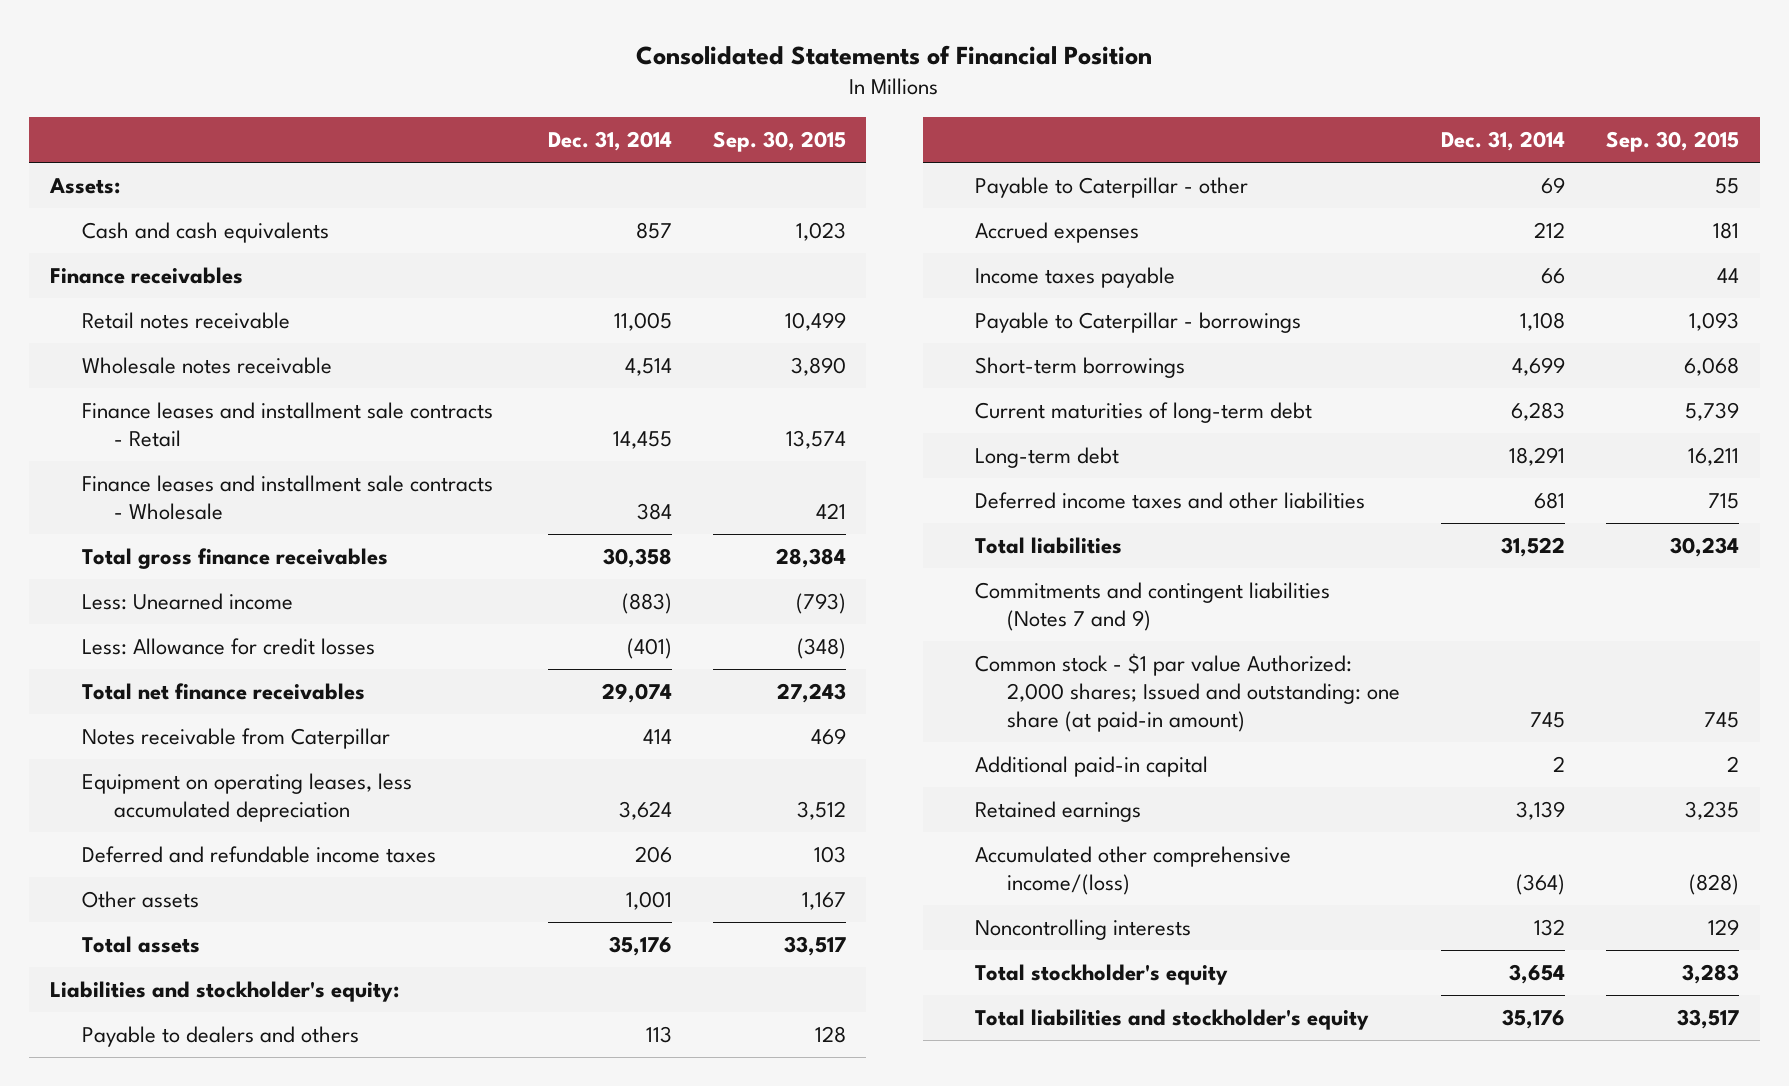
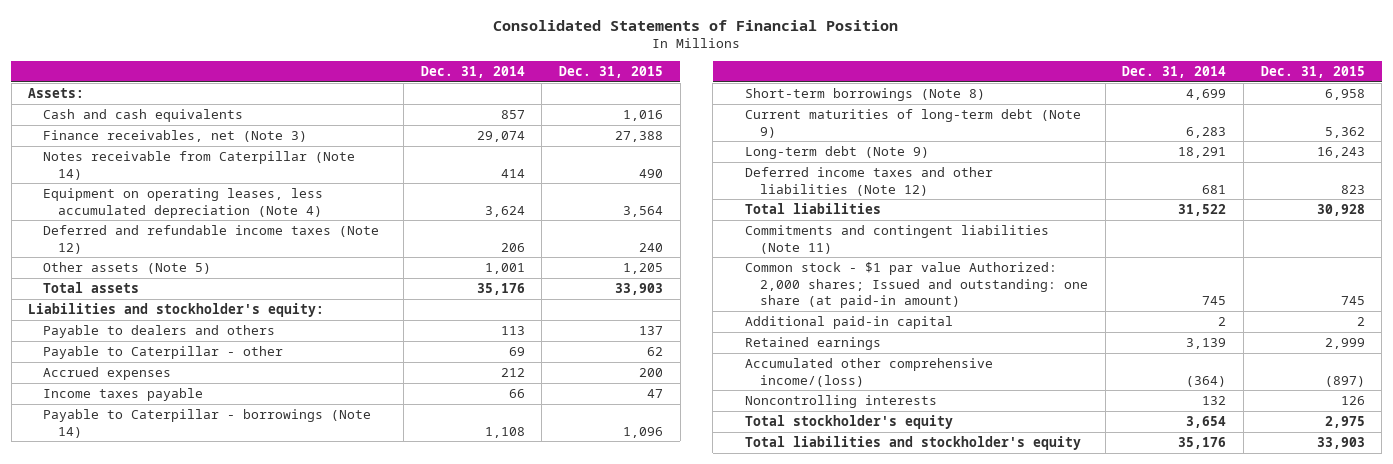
[712,131,846,153] Sep. 30, 2015 -> none
none -> [559,66,664,79] Dec. 31, 2015
[49,267,243,285] Finance receivables -> none
[81,312,290,330] Retail notes receivable -> none
[81,357,332,375] Wholesale notes receivable -> none
[81,402,493,448] Finance leases and installment sale contracts - Retail -> none
[81,475,493,521] Finance leases and installment sale contracts - Wholesale -> none
[81,548,388,570] Total gross finance receivables -> none
[81,593,293,611] Less: Unearned income -> none
[81,638,375,656] Less: Allowance for credit losses -> none
[81,683,365,701] Total net finance receivables -> [43,130,308,143] Finance receivables, net (Note 3)
[81,728,390,750] Notes receivable from Caterpillar -> [43,151,356,180] Notes receivable from Caterpillar (Note 14)
[81,773,412,823] Equipment on operating leases, less accumulated depreciation -> [43,188,324,218] Equipment on operating leases, less accumulated depreciation (Note 4)
[81,846,436,864] Deferred and refundable income taxes -> [43,225,380,254] Deferred and refundable income taxes (Note 12)
[81,891,199,909] Other assets -> [43,262,212,275] Other assets (Note 5)
[975,312,1302,334] Payable to Caterpillar - borrowings -> [43,409,372,438] Payable to Caterpillar - borrowings (Note 14)
[975,357,1186,379] Short-term borrowings -> [744,88,985,102] Short-term borrowings (Note 8)
[975,402,1313,424] Current maturities of long-term debt -> [744,109,1081,138] Current maturities of long-term debt (Note 9)
[975,447,1120,469] Long-term debt -> [744,146,929,160] Long-term debt (Note 9)
[975,492,1366,510] Deferred income taxes and other liabilities -> [744,167,993,196] Deferred income taxes and other liabilities (Note 12)
[975,582,1331,632] Commitments and contingent liabilities (Notes 7 and 9) -> [744,225,1049,254] Commitments and contingent liabilities (Note 11)

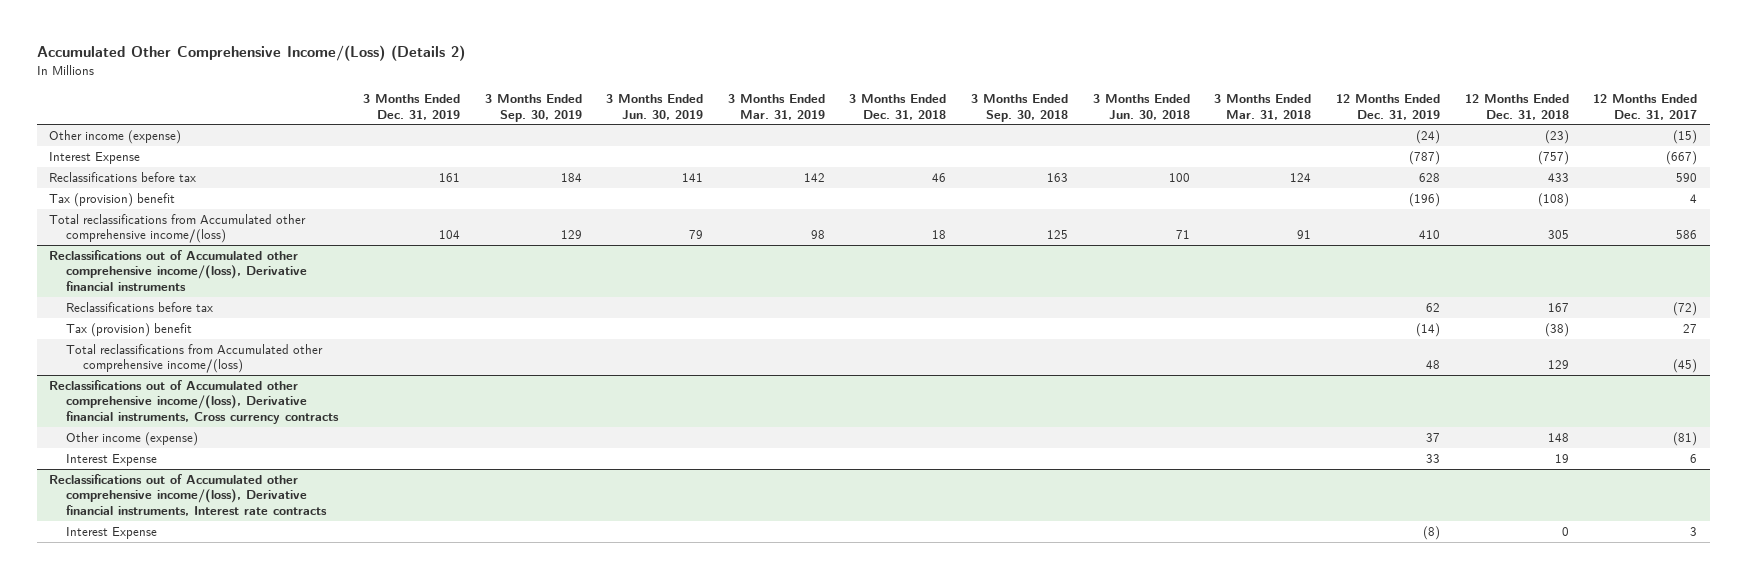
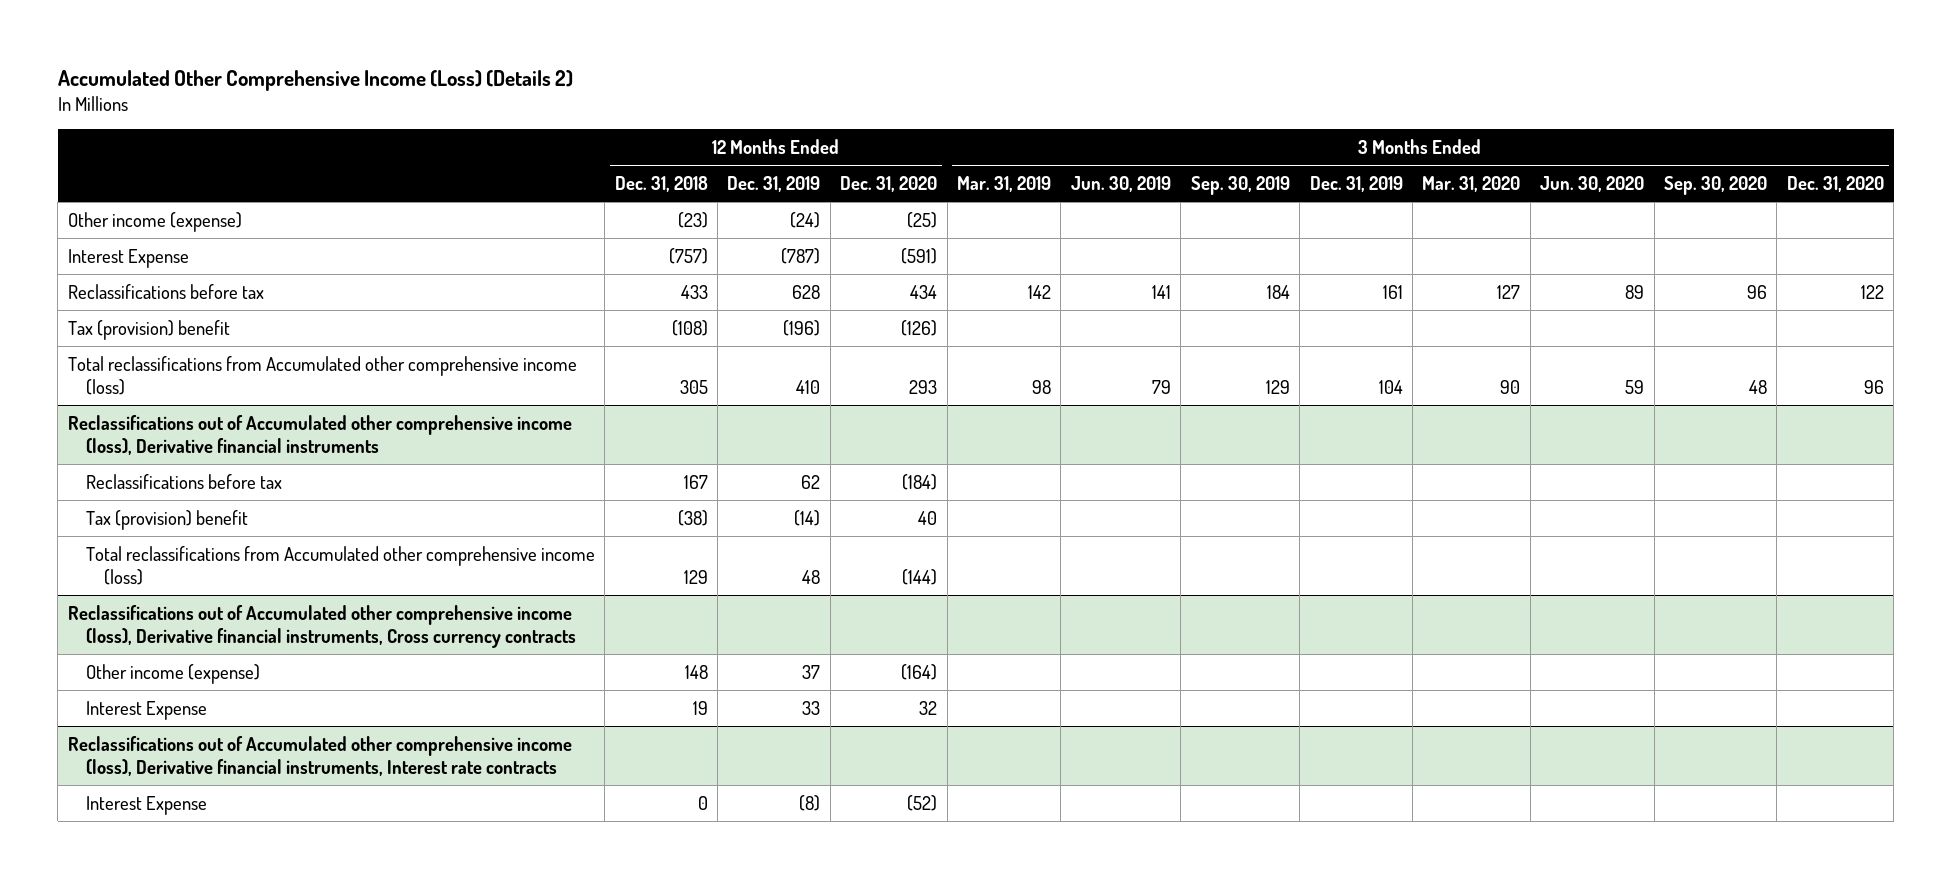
[36,45,465,62] Accumulated Other Comprehensive Income/(Loss) (Details 2) -> [57,70,573,92] Accumulated Other Comprehensive Income (Loss) (Details 2)
[849,94,947,120] 3 Months Ended Dec. 31, 2018 -> none
[971,94,1069,122] 3 Months Ended Sep. 30, 2018 -> none
[1092,94,1190,120] 3 Months Ended Jun. 30, 2018 -> none
[1214,94,1312,120] 3 Months Ended Mar. 31, 2018 -> none
[1593,94,1698,120] 12 Months Ended Dec. 31, 2017 -> none
none -> [840,175,938,192] Dec. 31, 2020
none -> [1422,175,1521,192] Mar. 31, 2020
none -> [1540,175,1645,192] Jun. 30, 2020
none -> [1663,175,1767,195] Sep. 30, 2020
none -> [1786,175,1884,192] Dec. 31, 2020
[48,214,306,244] Total reclassifications from Accumulated other comprehensive income/(loss) -> [67,355,577,395] Total reclassifications from Accumulated other comprehensive income (loss)
[48,250,308,291] Reclassifications out of Accumulated other comprehensive income/(loss), Derivative financial instruments -> [67,414,572,455] Reclassifications out of Accumulated other comprehensive income (loss), Derivative financial instruments
[66,344,324,374] Total reclassifications from Accumulated other comprehensive income/(loss) -> [85,545,595,585] Total reclassifications from Accumulated other comprehensive income (loss)
[48,380,340,424] Reclassifications out of Accumulated other comprehensive income/(loss), Derivative financial instruments, Cross currency contracts -> [67,604,576,648] Reclassifications out of Accumulated other comprehensive income (loss), Derivative financial instruments, Cross currency contracts
[48,474,328,516] Reclassifications out of Accumulated other comprehensive income/(loss), Derivative financial instruments, Interest rate contracts -> [67,735,572,776] Reclassifications out of Accumulated other comprehensive income (loss), Derivative financial instruments, Interest rate contracts

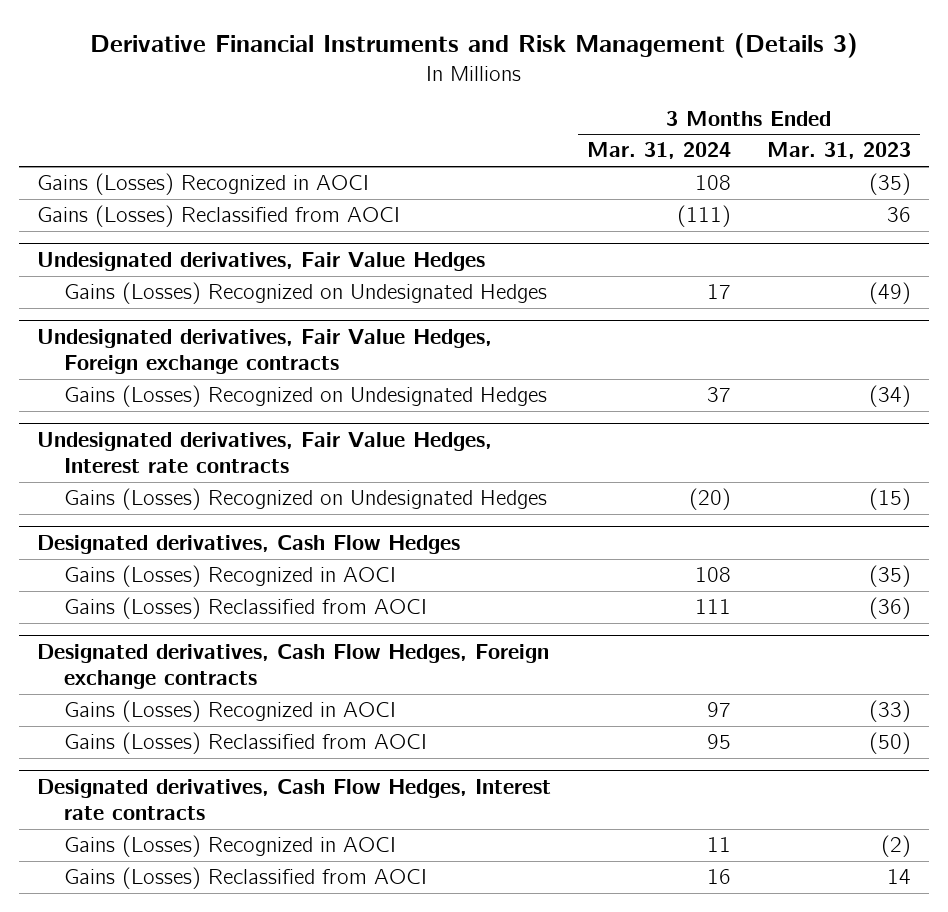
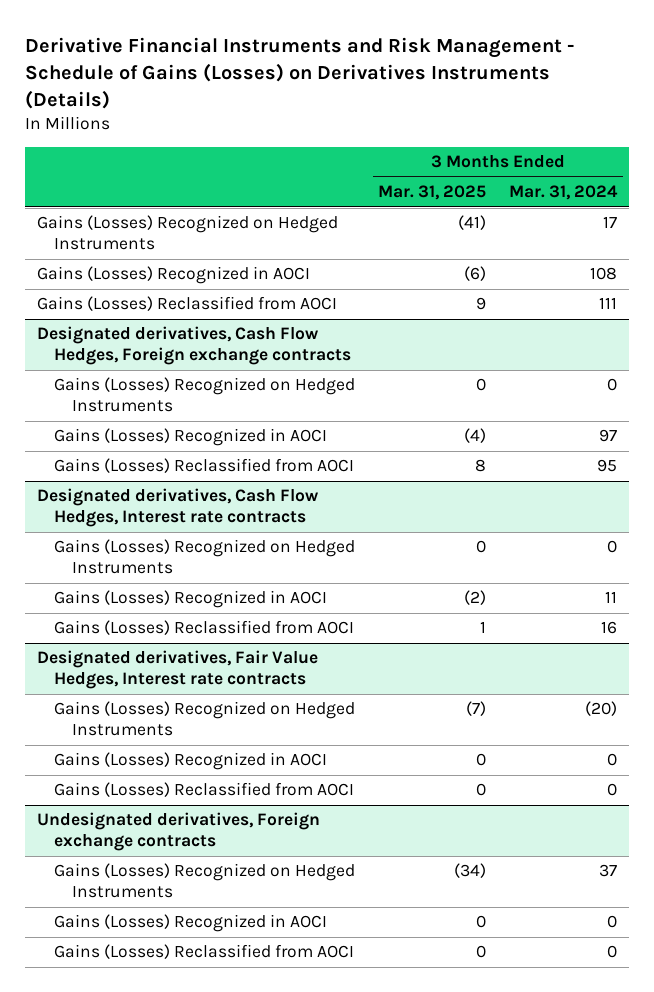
[90,33,859,59] Derivative Financial Instruments and Risk Management (Details 3) -> [25,37,575,109] Derivative Financial Instruments and Risk Management - Schedule of Gains (Losses) on Derivatives Instruments (Details)
[767,142,912,160] Mar. 31, 2023 -> none
none -> [378,185,487,201] Mar. 31, 2025
[37,173,370,196] Gains (Losses) Recognized in AOCI -> none
[37,205,401,228] Gains (Losses) Reclassified from AOCI -> none
[37,252,486,272] Undesignated derivatives, Fair Value Hedges -> none
[37,329,493,375] Undesignated derivatives, Fair Value Hedges, Foreign exchange contracts -> none
[64,385,548,408] Gains (Losses) Recognized on Undesignated Hedges -> none
[37,432,493,474] Undesignated derivatives, Fair Value Hedges, Interest rate contracts -> none
[64,488,548,511] Gains (Losses) Recognized on Undesignated Hedges -> none
[37,535,461,555] Designated derivatives, Cash Flow Hedges -> none
[64,282,548,305] Gains (Losses) Recognized on Undesignated Hedges -> [36,215,338,251] Gains (Losses) Recognized on Hedged Instruments
none -> [54,377,356,413] Gains (Losses) Recognized on Hedged Instruments
none -> [54,539,356,575] Gains (Losses) Recognized on Hedged Instruments
none -> [36,650,318,690] Designated derivatives, Fair Value Hedges, Interest rate contracts
none -> [54,701,356,737] Gains (Losses) Recognized on Hedged Instruments
none -> [54,752,328,771] Gains (Losses) Recognized in AOCI
none -> [54,782,355,798] Gains (Losses) Reclassified from AOCI
none -> [36,812,320,852] Undesignated derivatives, Foreign exchange contracts
none -> [54,863,356,899] Gains (Losses) Recognized on Hedged Instruments
none -> [54,914,328,933] Gains (Losses) Recognized in AOCI
none -> [54,944,355,960] Gains (Losses) Reclassified from AOCI

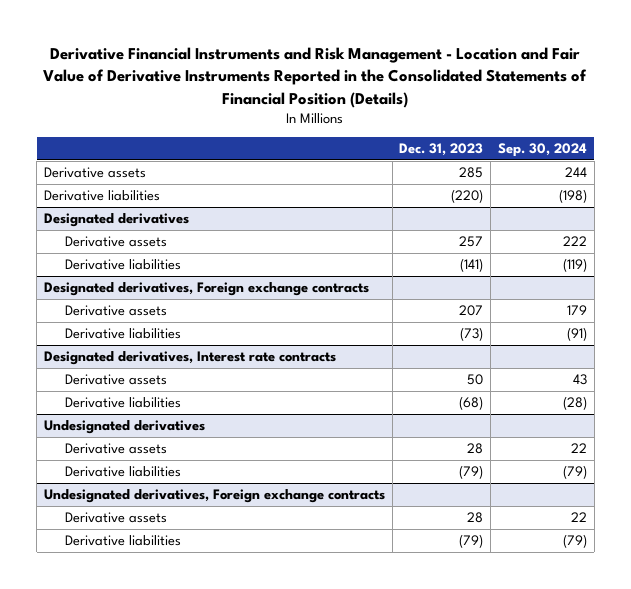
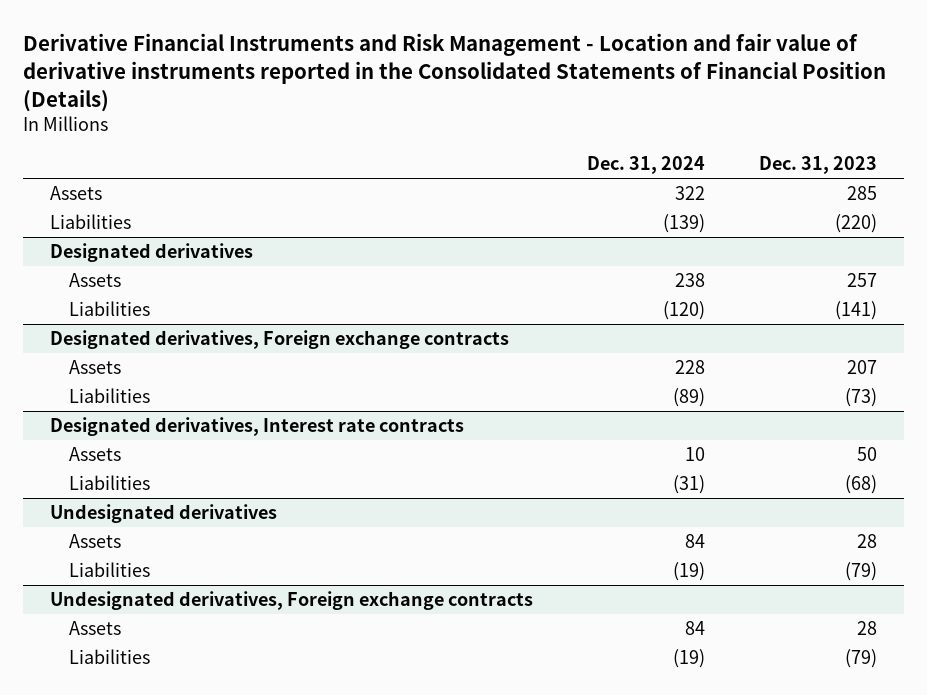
[43,46,588,108] Derivative Financial Instruments and Risk Management - Location and Fair Value of Derivative Instruments Reported in the Consolidated Statements of Financial Position (Details) -> [23,33,887,112] Derivative Financial Instruments and Risk Management - Location and fair value of derivative instruments reported in the Consolidated Statements of Financial Position (Details)
[497,143,587,158] Sep. 30, 2024 -> none
none -> [587,156,706,175] Dec. 31, 2024
[43,167,146,179] Derivative assets -> [50,186,103,201] Assets
[43,190,160,202] Derivative liabilities -> [50,214,132,230] Liabilities
[65,236,168,248] Derivative assets -> [69,273,122,288] Assets
[65,259,182,271] Derivative liabilities -> [69,301,151,317] Liabilities
[65,305,168,317] Derivative assets -> [69,360,122,375] Assets
[65,328,182,340] Derivative liabilities -> [69,388,151,404] Liabilities
[65,374,168,386] Derivative assets -> [69,447,122,462] Assets
[65,397,182,409] Derivative liabilities -> [69,475,151,491] Liabilities
[65,443,168,455] Derivative assets -> [69,534,122,549] Assets
[65,466,182,478] Derivative liabilities -> [69,562,151,578] Liabilities
[65,512,168,524] Derivative assets -> [69,621,122,636] Assets
[65,535,182,547] Derivative liabilities -> [69,649,151,665] Liabilities

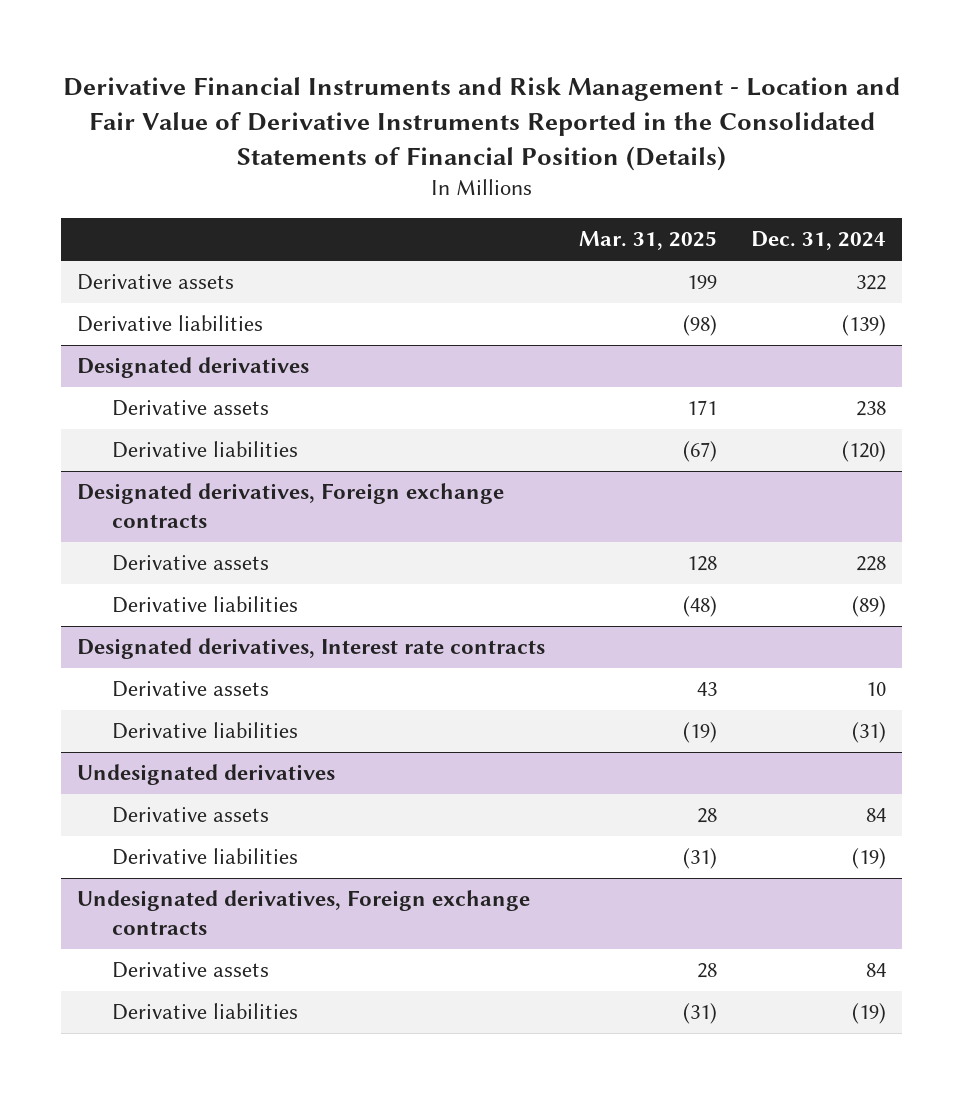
[23,33,887,112] Derivative Financial Instruments and Risk Management - Location and fair value of derivative instruments reported in the Consolidated Statements of Financial Position (Details) -> [62,77,900,172] Derivative Financial Instruments and Risk Management - Location and Fair Value of Derivative Instruments Reported in the Consolidated Statements of Financial Position (Details)
[758,156,877,175] Dec. 31, 2023 -> none
none -> [579,231,718,251] Mar. 31, 2025
[50,186,103,201] Assets -> [77,274,235,291] Derivative assets
[50,214,132,230] Liabilities -> [77,315,264,333] Derivative liabilities
[69,273,122,288] Assets -> [112,400,270,417] Derivative assets
[69,301,151,317] Liabilities -> [112,441,299,459] Derivative liabilities
[69,360,122,375] Assets -> [112,555,270,572] Derivative assets
[69,388,151,404] Liabilities -> [112,596,299,614] Derivative liabilities
[69,447,122,462] Assets -> [112,681,270,698] Derivative assets
[69,475,151,491] Liabilities -> [112,722,299,740] Derivative liabilities
[69,534,122,549] Assets -> [112,807,270,824] Derivative assets
[69,562,151,578] Liabilities -> [112,848,299,866] Derivative liabilities
[69,621,122,636] Assets -> [112,962,270,979] Derivative assets
[69,649,151,665] Liabilities -> [112,1003,299,1021] Derivative liabilities

